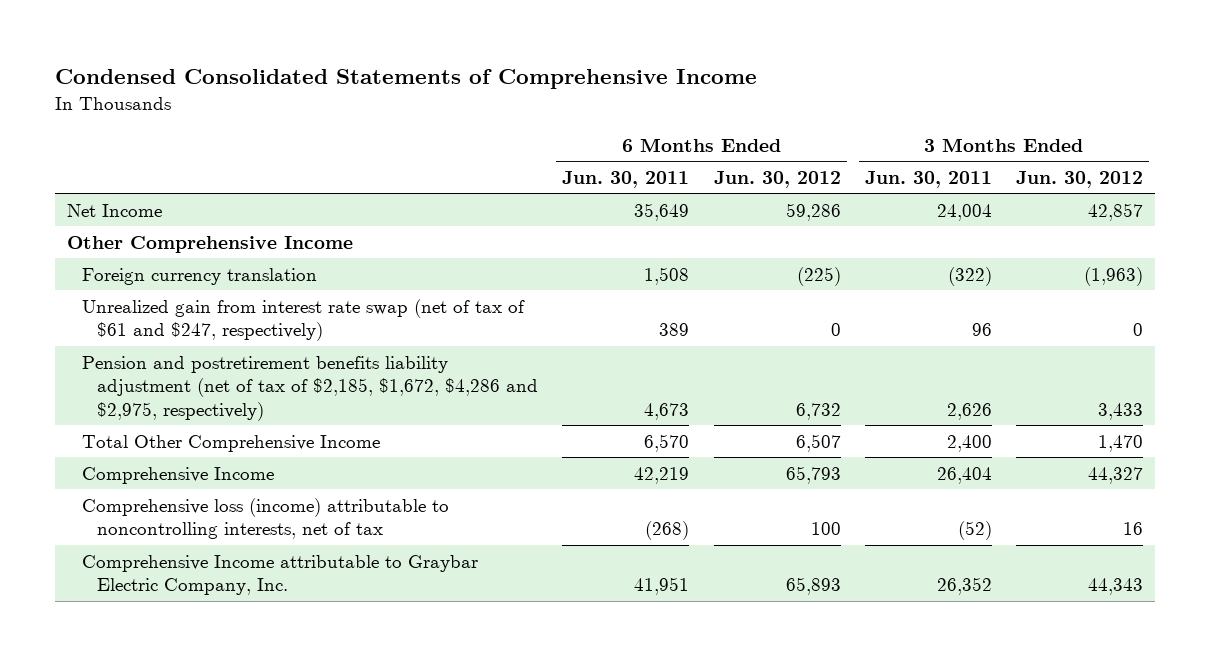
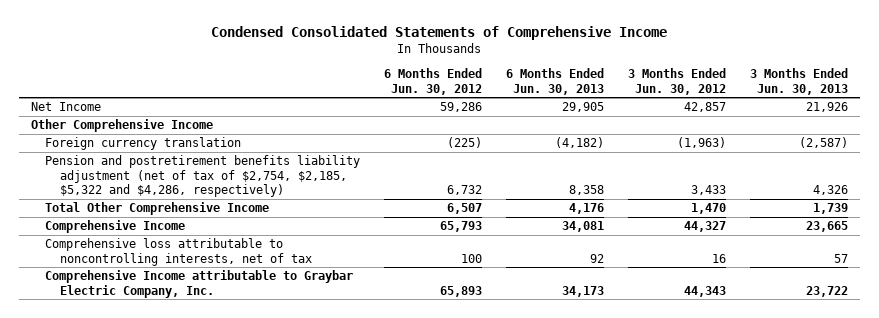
[562,170,690,188] Jun. 30, 2011 -> none
[864,170,992,188] Jun. 30, 2011 -> none
none -> [506,68,605,95] 6 Months Ended Jun. 30, 2013
none -> [749,68,848,95] 3 Months Ended Jun. 30, 2013
[82,298,526,342] Unrealized gain from interest rate swap (net of tax of $61 and $247, respectively) -> none
[82,355,539,422] Pension and postretirement benefits liability adjustment (net of tax of $2,185, $1,672, $4,286 and $2,975, respectively) -> [45,155,361,198] Pension and postretirement benefits liability adjustment (net of tax of $2,754, $2,185, $5,322 and $4,286, respectively)
[82,497,450,540] Comprehensive loss (income) attributable to noncontrolling interests, net of tax -> [45,238,312,266] Comprehensive loss attributable to noncontrolling interests, net of tax

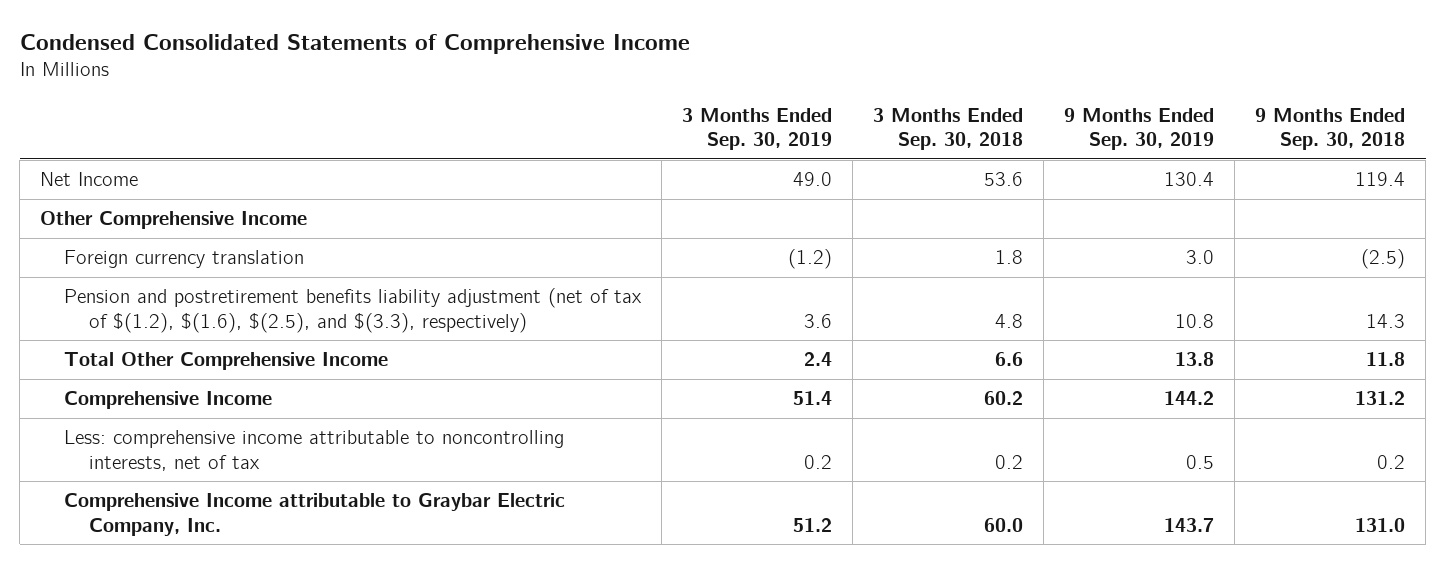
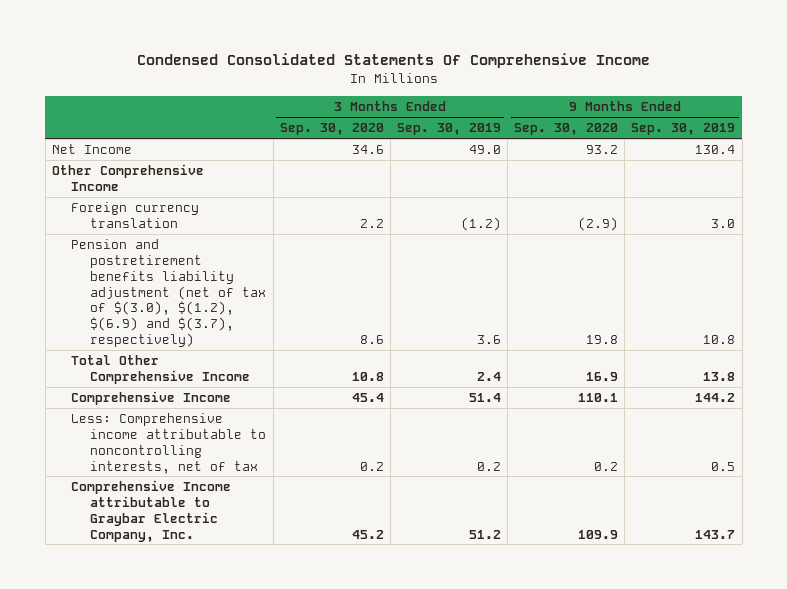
[19,33,690,54] Condensed Consolidated Statements of Comprehensive Income -> [136,53,650,69] Condensed Consolidated Statements Of Comprehensive Income
[873,107,1024,151] 3 Months Ended Sep. 30, 2018 -> none
[1255,107,1406,151] 9 Months Ended Sep. 30, 2018 -> none
none -> [279,123,384,136] Sep. 30, 2020
none -> [514,123,619,136] Sep. 30, 2020
[64,288,643,333] Pension and postretirement benefits liability adjustment (net of tax of $(1.2), $(1.6), $(2.5), and $(3.3), respectively) -> [71,239,267,348] Pension and postretirement benefits liability adjustment (net of tax of $(3.0), $(1.2), $(6.9) and $(3.7), respectively)
[64,430,565,471] Less: comprehensive income attributable to noncontrolling interests, net of tax -> [71,413,267,474] Less: Comprehensive income attributable to noncontrolling interests, net of tax

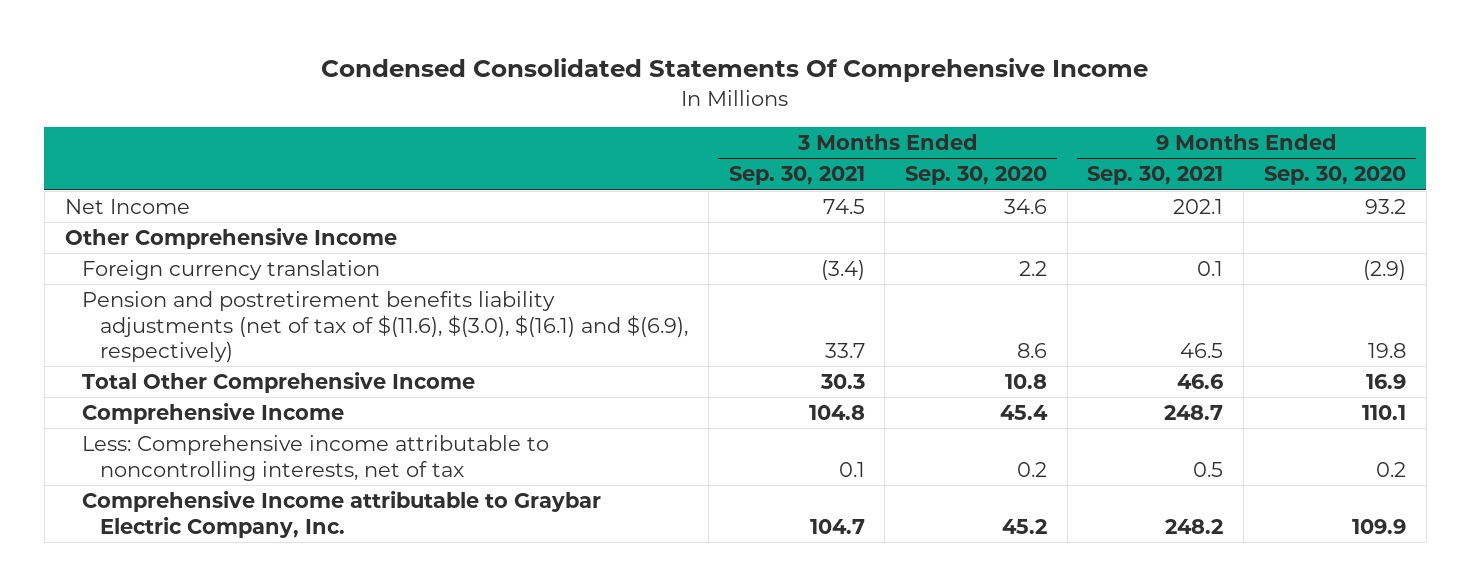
[396,123,501,136] Sep. 30, 2019 -> none
[631,123,736,136] Sep. 30, 2019 -> none
none -> [728,166,865,186] Sep. 30, 2021
none -> [1087,166,1224,186] Sep. 30, 2021
[71,239,267,348] Pension and postretirement benefits liability adjustment (net of tax of $(3.0), $(1.2), $(6.9) and $(3.7), respectively) -> [82,291,689,363] Pension and postretirement benefits liability adjustments (net of tax of $(11.6), $(3.0), $(16.1) and $(6.9), respectively)

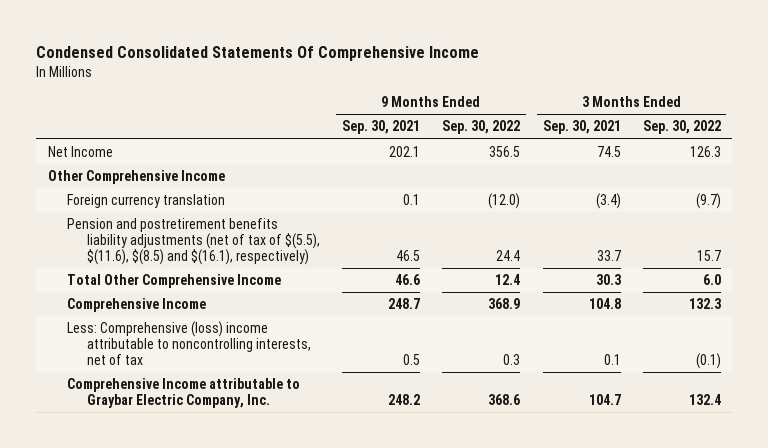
[905,166,1048,186] Sep. 30, 2020 -> none
[1263,166,1406,186] Sep. 30, 2020 -> none
none -> [442,120,521,135] Sep. 30, 2022
none -> [642,120,721,135] Sep. 30, 2022
[82,291,689,363] Pension and postretirement benefits liability adjustments (net of tax of $(11.6), $(3.0), $(16.1) and $(6.9), respectively) -> [67,217,320,266] Pension and postretirement benefits liability adjustments (net of tax of $(5.5), $(11.6), $(8.5) and $(16.1), respectively)
[82,435,550,481] Less: Comprehensive income attributable to noncontrolling interests, net of tax -> [67,320,311,366] Less: Comprehensive (loss) income attributable to noncontrolling interests, net of tax

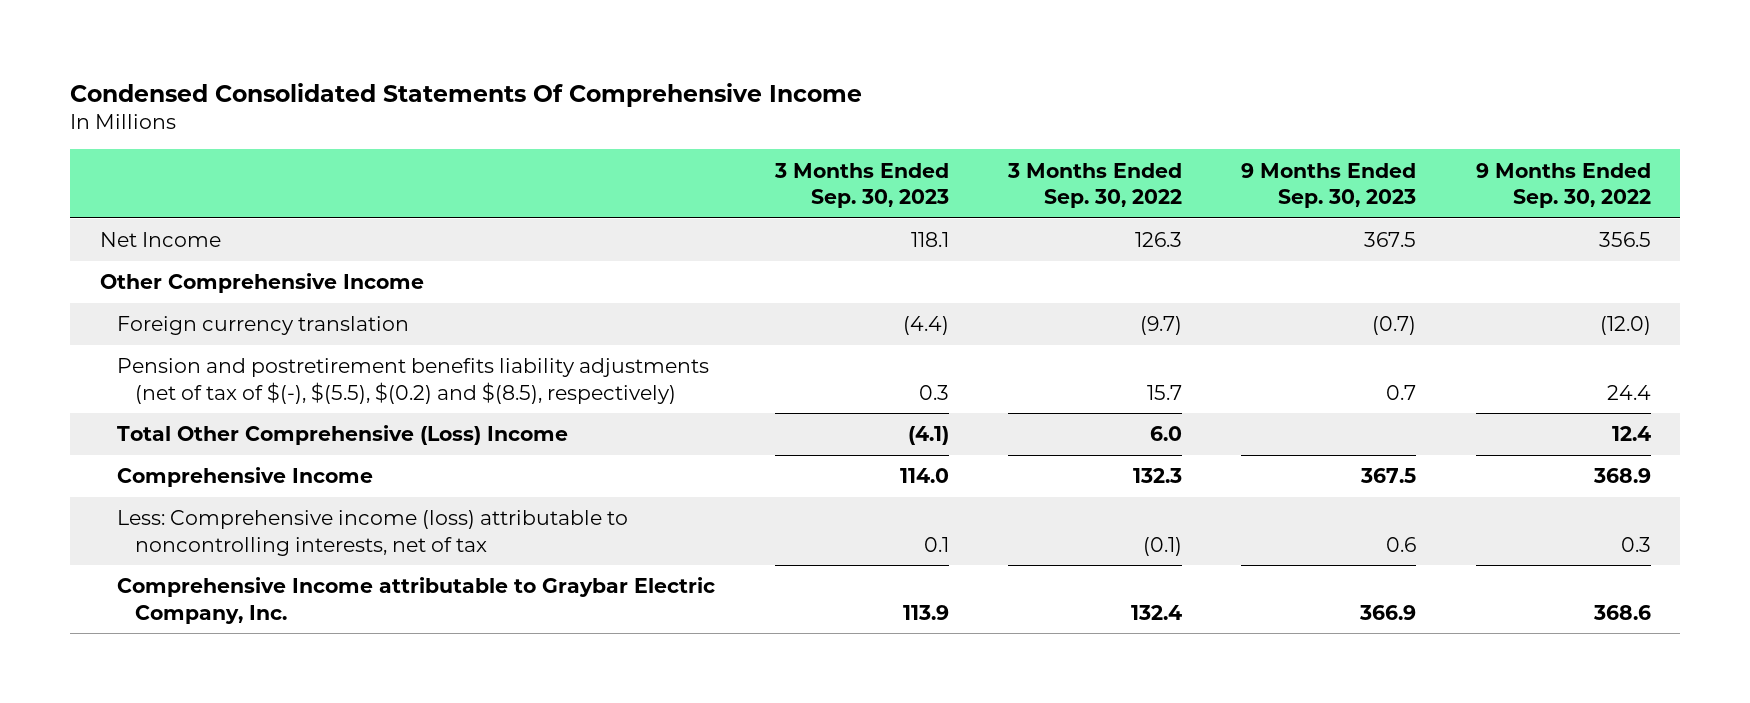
[342,120,421,135] Sep. 30, 2021 -> none
[542,120,621,135] Sep. 30, 2021 -> none
none -> [773,162,949,209] 3 Months Ended Sep. 30, 2023
none -> [1241,162,1417,209] 9 Months Ended Sep. 30, 2023
[67,217,320,266] Pension and postretirement benefits liability adjustments (net of tax of $(5.5), $(11.6), $(8.5) and $(16.1), respectively) -> [117,358,710,404] Pension and postretirement benefits liability adjustments (net of tax of $(-), $(5.5), $(0.2) and $(8.5), respectively)
[67,273,282,288] Total Other Comprehensive Income -> [117,425,569,446] Total Other Comprehensive (Loss) Income
[67,320,311,366] Less: Comprehensive (loss) income attributable to noncontrolling interests, net of tax -> [117,510,629,556] Less: Comprehensive income (loss) attributable to noncontrolling interests, net of tax

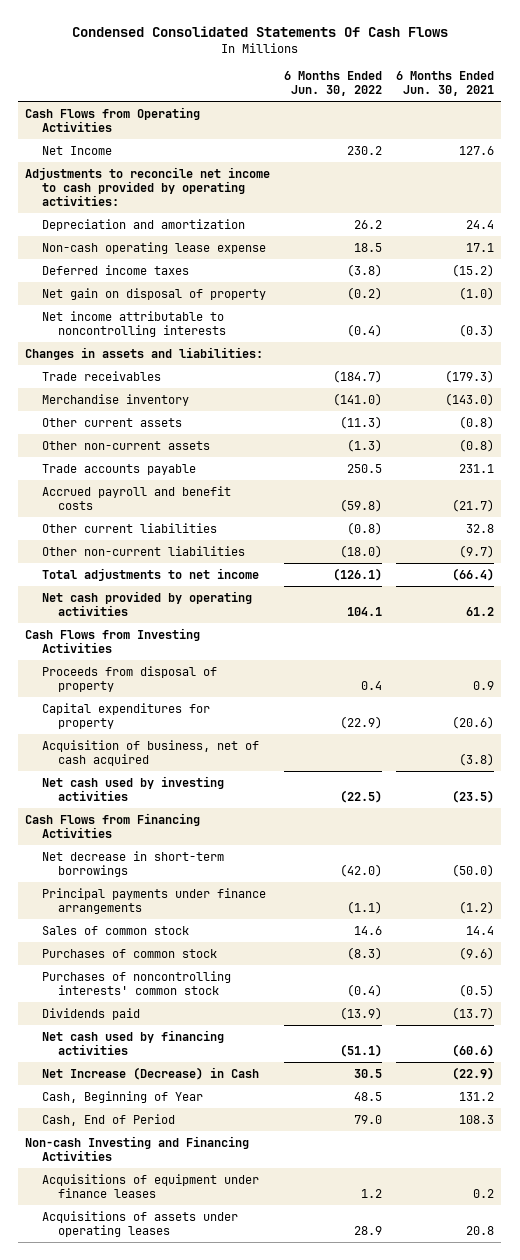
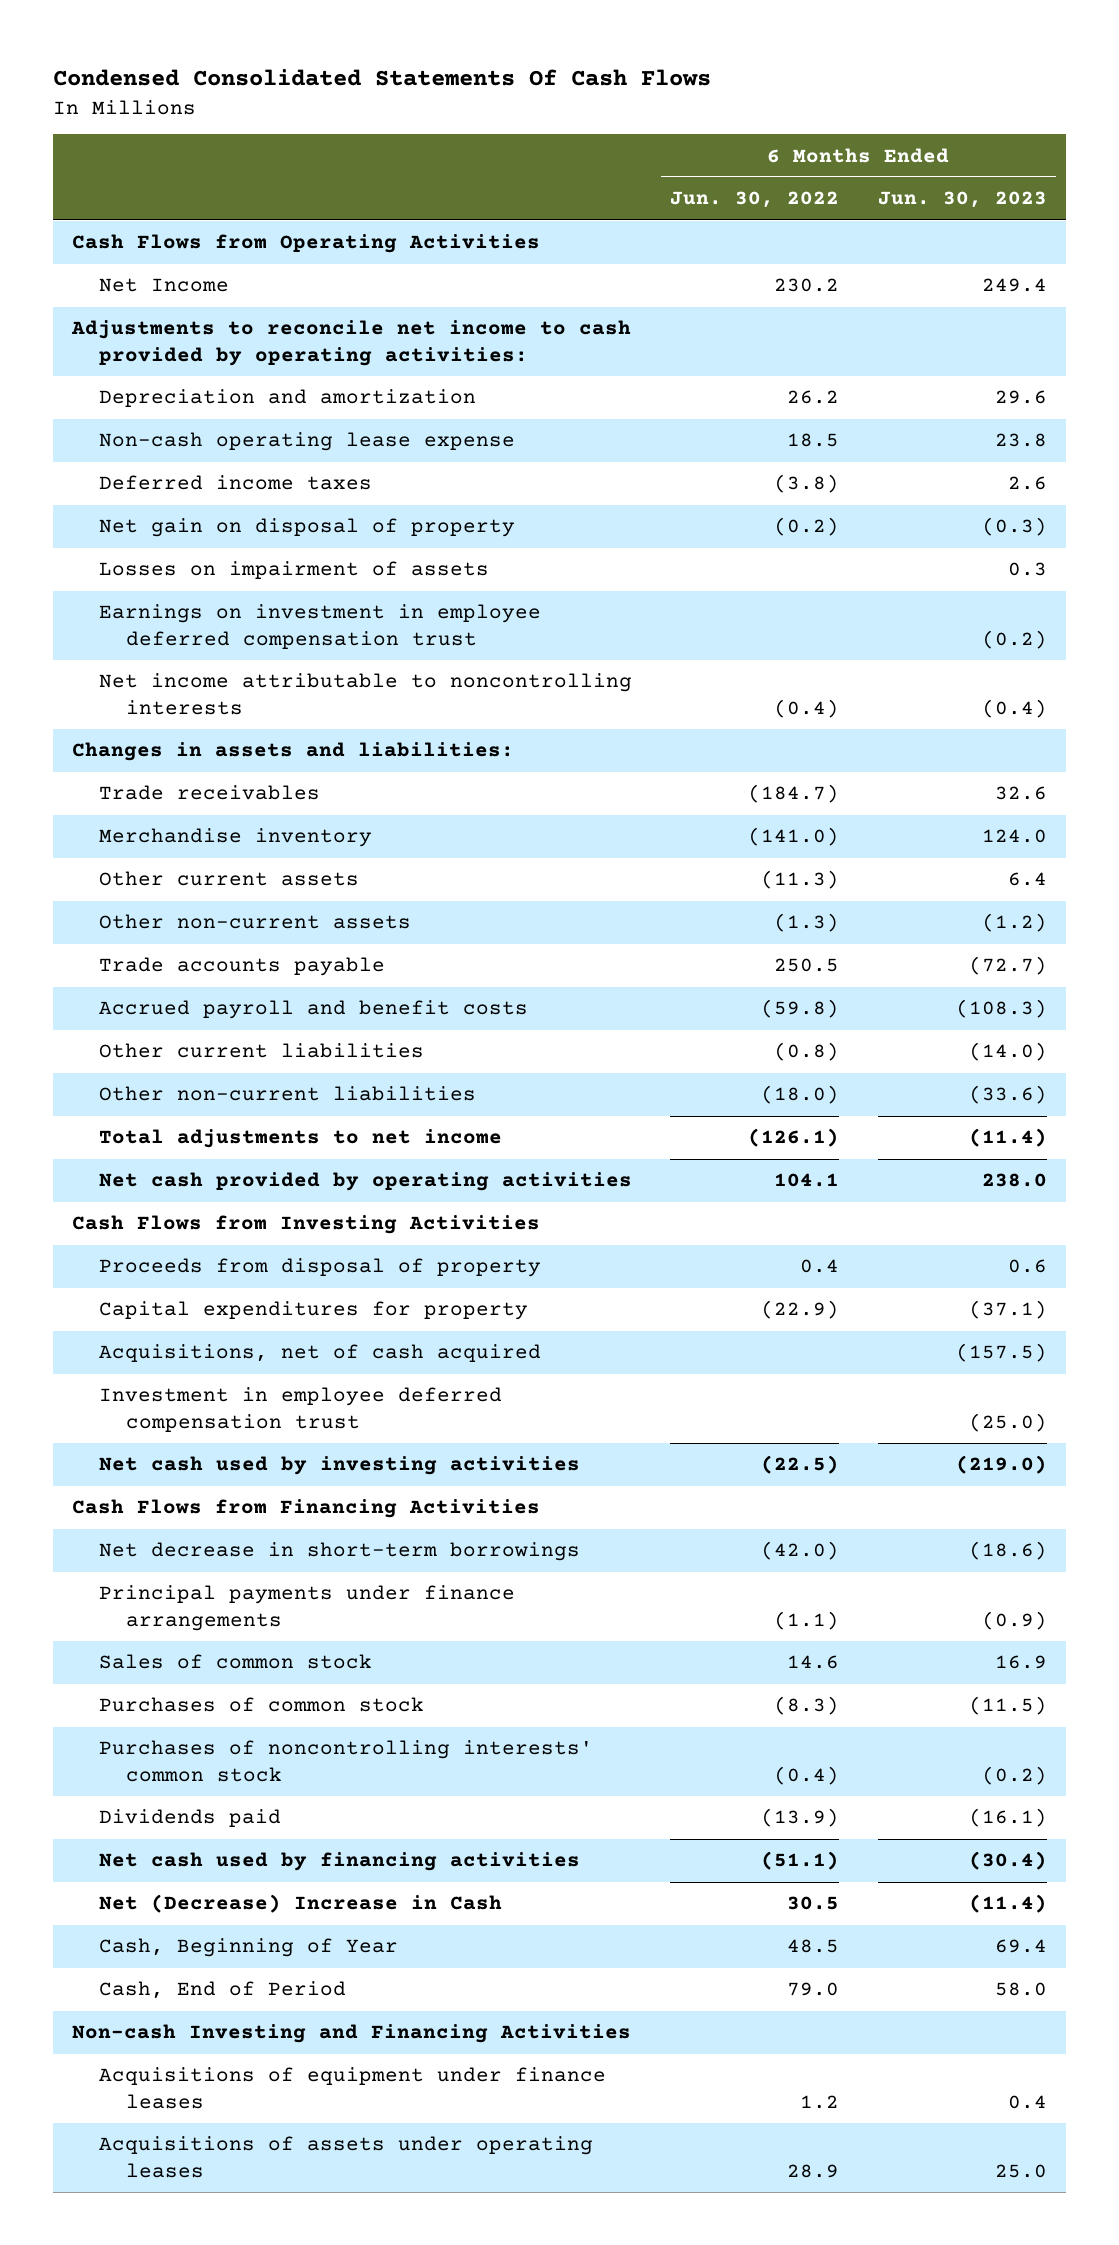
[396,71,495,97] 6 Months Ended Jun. 30, 2021 -> none
none -> [877,191,1047,209] Jun. 30, 2023
none -> [99,561,490,580] Losses on impairment of assets
none -> [99,604,542,649] Earnings on investment in employee deferred compensation trust
[41,739,259,766] Acquisition of business, net of cash acquired -> [99,1344,542,1363] Acquisitions, net of cash acquired
none -> [99,1387,503,1432] Investment in employee deferred compensation trust
[41,1066,259,1080] Net Increase (Decrease) in Cash -> [99,1894,503,1914] Net (Decrease) Increase in Cash

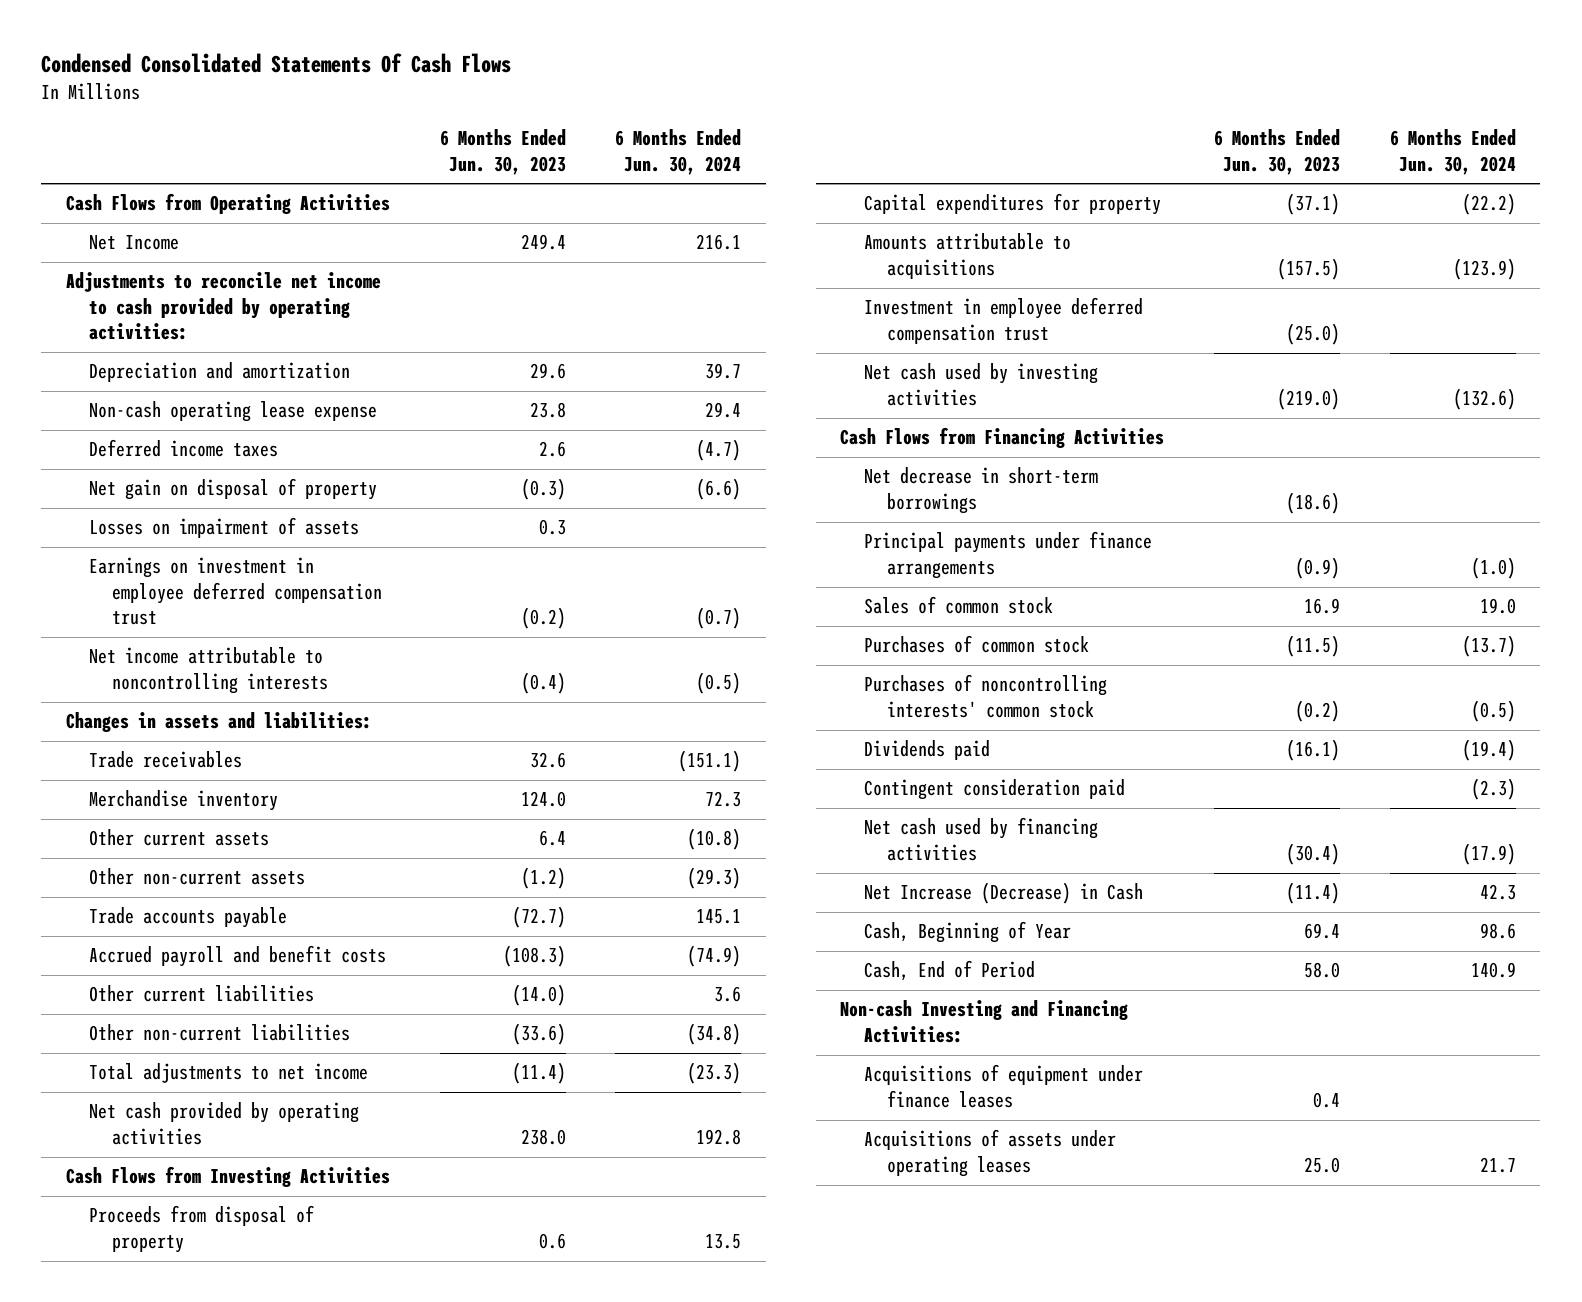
[670,191,840,209] Jun. 30, 2022 -> none
none -> [615,129,742,175] 6 Months Ended Jun. 30, 2024
[99,1344,542,1363] Acquisitions, net of cash acquired -> [863,233,1071,279] Amounts attributable to acquisitions
none -> [863,779,1125,801] Contingent consideration paid
[99,1894,503,1914] Net (Decrease) Increase in Cash -> [863,882,1143,905] Net Increase (Decrease) in Cash
[71,2024,631,2044] Non-cash Investing and Financing Activities -> [840,1000,1129,1043] Non-cash Investing and Financing Activities:

